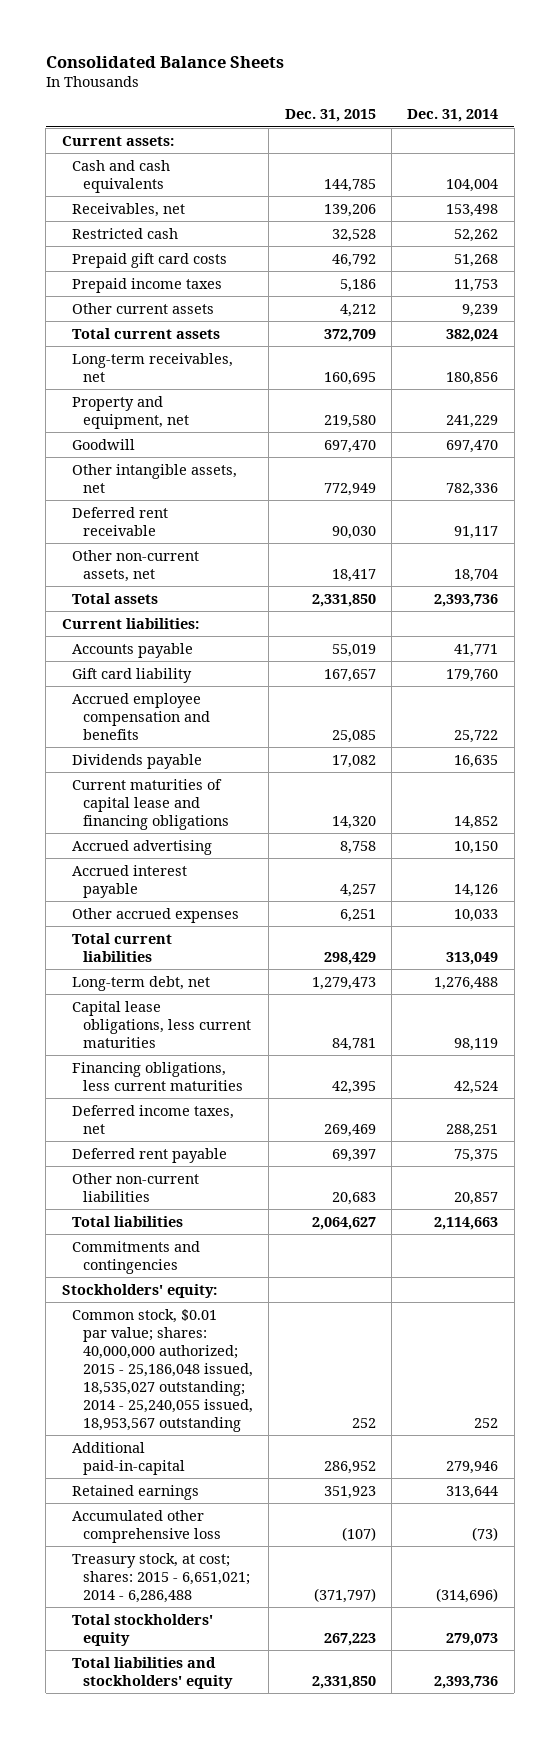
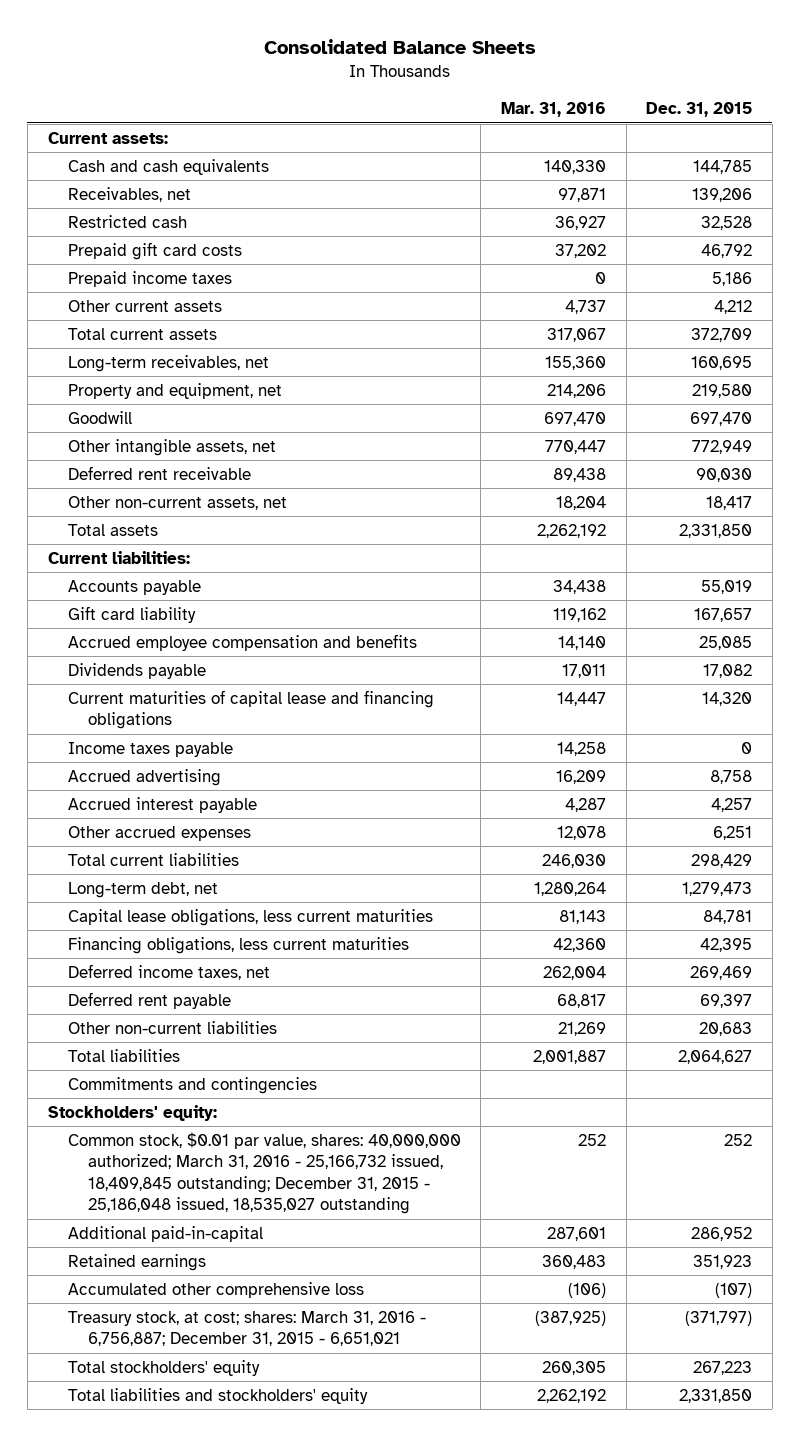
[407,109,499,123] Dec. 31, 2014 -> none
none -> [500,102,606,118] Mar. 31, 2016
none -> [67,742,233,758] Income taxes payable
[72,1308,253,1432] Common stock, $0.01 par value; shares: 40,000,000 authorized; 2015 - 25,186,048 issued, 18,535,027 outstanding; 2014 - 25,240,055 issued, 18,953,567 outstanding -> [67,1132,461,1215] Common stock, $0.01 par value, shares: 40,000,000 authorized; March 31, 2016 - 25,166,732 issued, 18,409,845 outstanding; December 31, 2015 - 25,186,048 issued, 18,535,027 outstanding
[72,1552,250,1603] Treasury stock, at cost; shares: 2015 - 6,651,021; 2014 - 6,286,488 -> [67,1311,426,1347] Treasury stock, at cost; shares: March 31, 2016 - 6,756,887; December 31, 2015 - 6,651,021

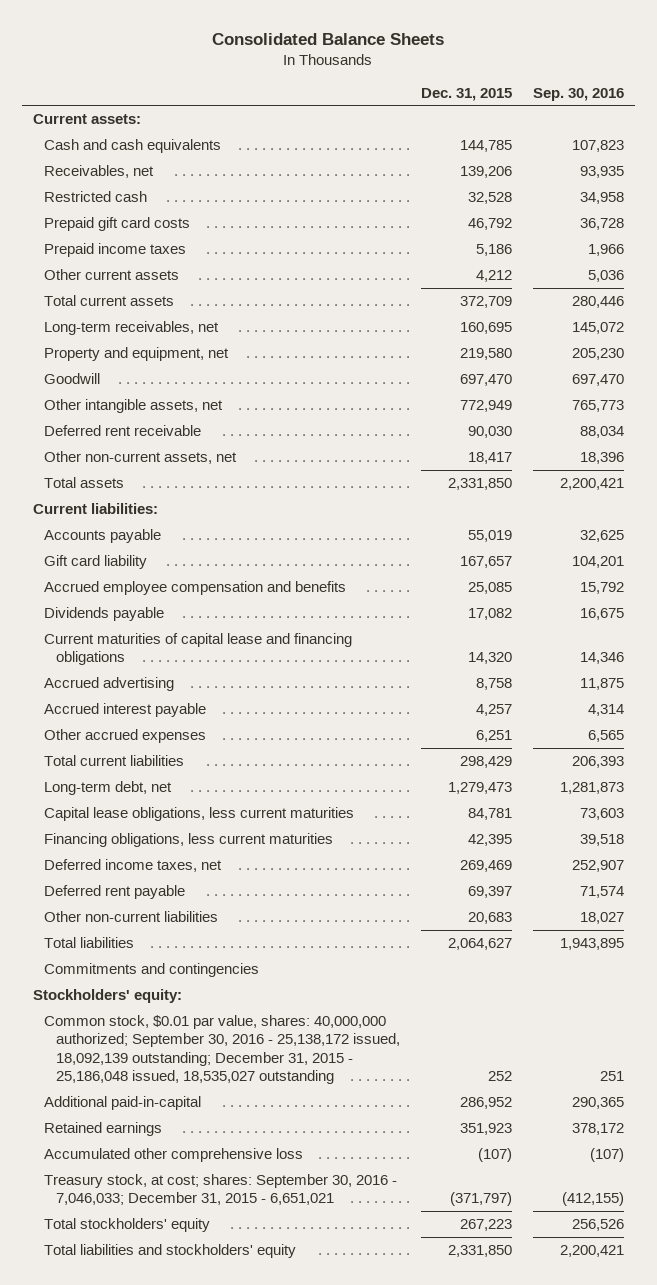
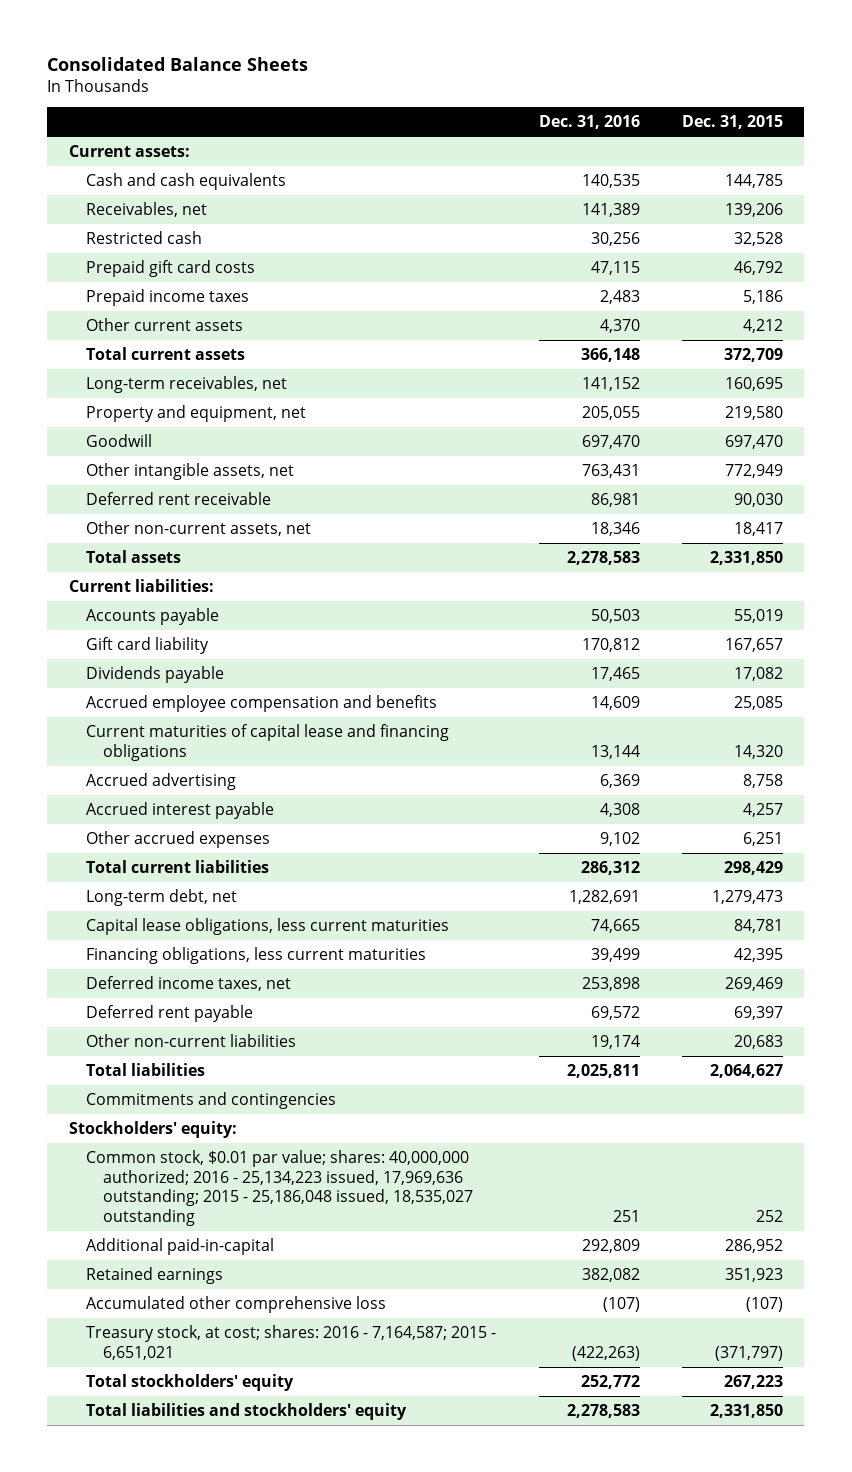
[533,87,625,101] Sep. 30, 2016 -> none
none -> [538,114,640,129] Dec. 31, 2016
[44,581,347,596] Accrued employee compensation and benefits -> [85,694,437,712] Accrued employee compensation and benefits
[44,1015,400,1085] Common stock, $0.01 par value, shares: 40,000,000 authorized; September 30, 2016 - 25,138,172 issued, 18,092,139 outstanding; December 31, 2015 - 25,186,048 issued, 18,535,027 outstanding -> [85,1149,474,1226] Common stock, $0.01 par value; shares: 40,000,000 authorized; 2016 - 25,134,223 issued, 17,969,636 outstanding; 2015 - 25,186,048 issued, 18,535,027 outstanding
[44,1174,398,1206] Treasury stock, at cost; shares: September 30, 2016 - 7,046,033; December 31, 2015 - 6,651,021 -> [85,1324,496,1360] Treasury stock, at cost; shares: 2016 - 7,164,587; 2015 - 6,651,021

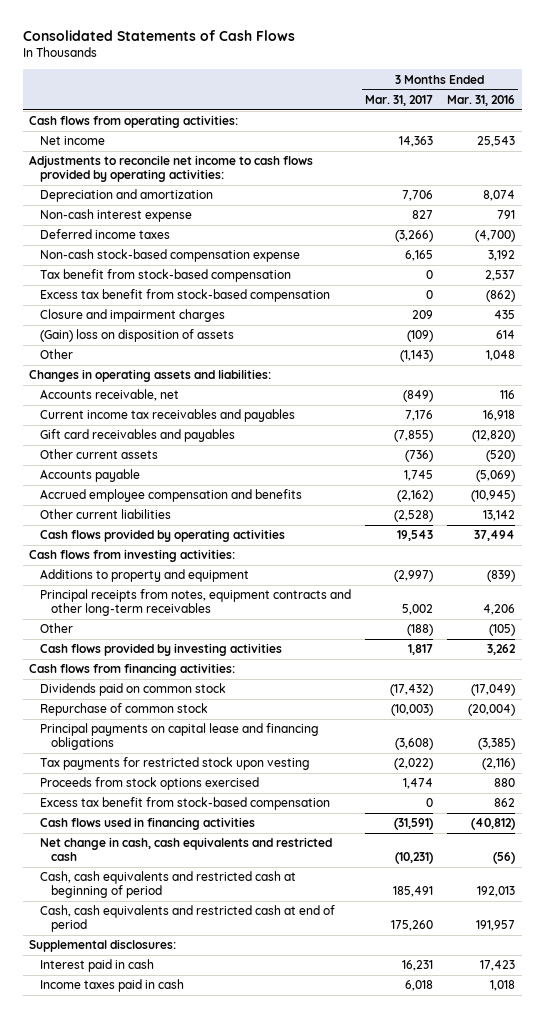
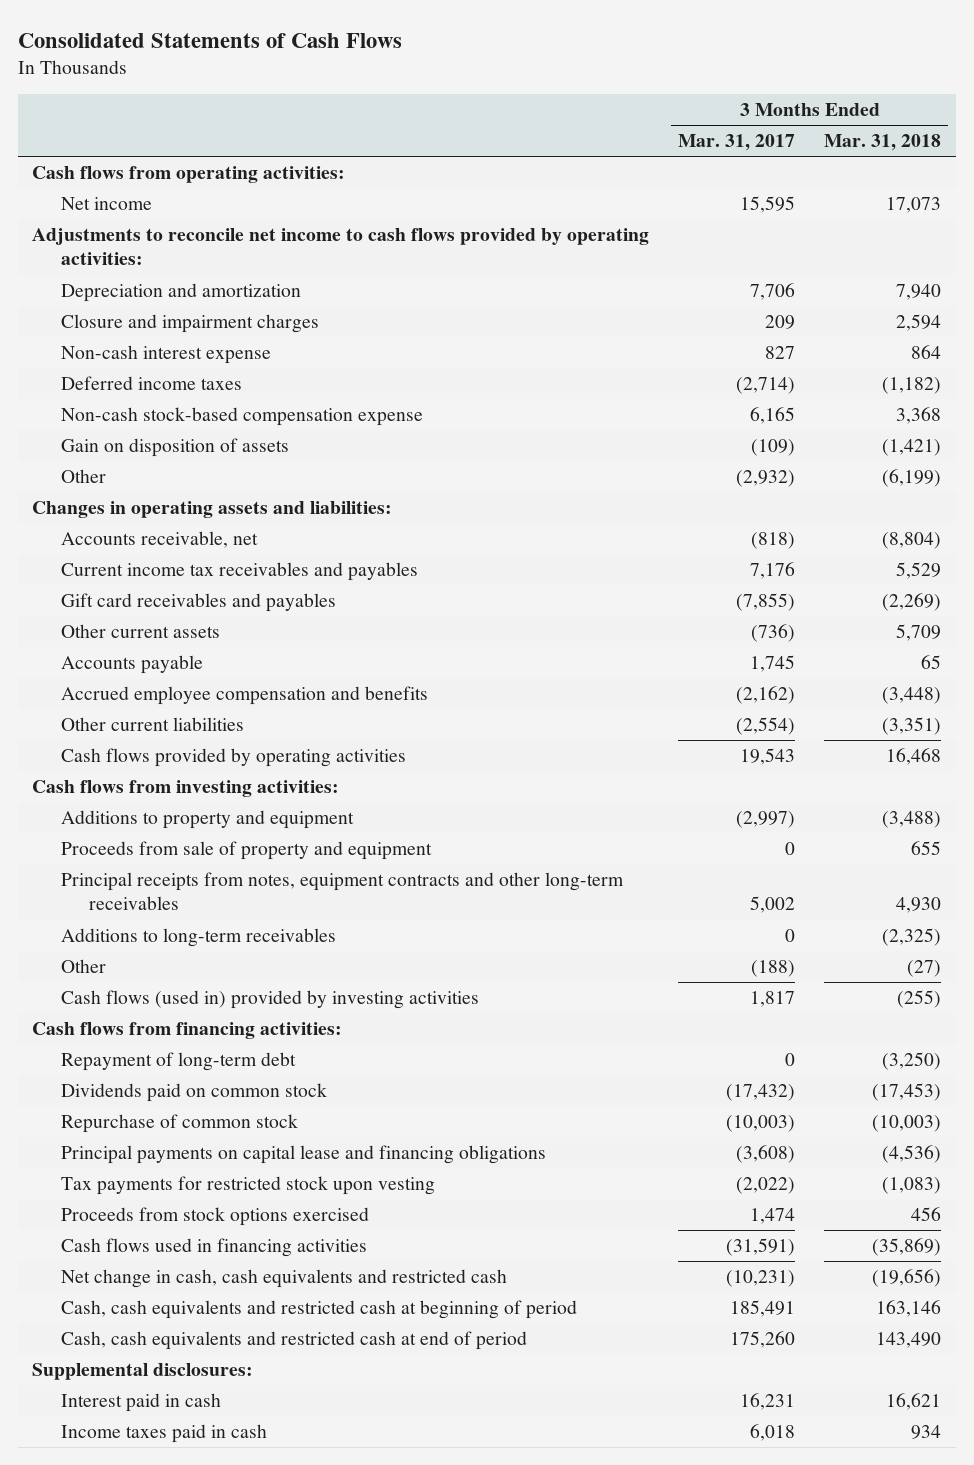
[446,95,515,107] Mar. 31, 2016 -> none
none -> [824,134,942,152] Mar. 31, 2018
[398,136,433,148] 14,363 -> [740,196,796,214] 15,595
[40,309,226,323] Closure and impairment charges -> [60,314,319,334] Closure and impairment charges
[394,230,433,243] (3,266) -> [736,377,796,395] (2,714)
[40,269,292,283] Tax benefit from stock-based compensation -> none
[40,289,331,303] Excess tax benefit from stock-based compensation -> none
[40,329,235,343] (Gain) loss on disposition of assets -> [60,438,289,458] Gain on disposition of assets
[399,350,433,363] (1,143) -> [736,470,796,488] (2,932)
[402,390,433,403] (849) -> [751,532,796,550] (818)
[393,510,433,523] (2,528) -> [736,717,796,736] (2,554)
none -> [60,841,432,861] Proceeds from sale of property and equipment
none -> [60,928,336,948] Additions to long-term receivables
[40,643,283,657] Cash flows provided by investing activities -> [60,990,479,1010] Cash flows (used in) provided by investing activities
none -> [60,1052,296,1072] Repayment of long-term debt
[40,797,331,811] Excess tax benefit from stock-based compensation -> none

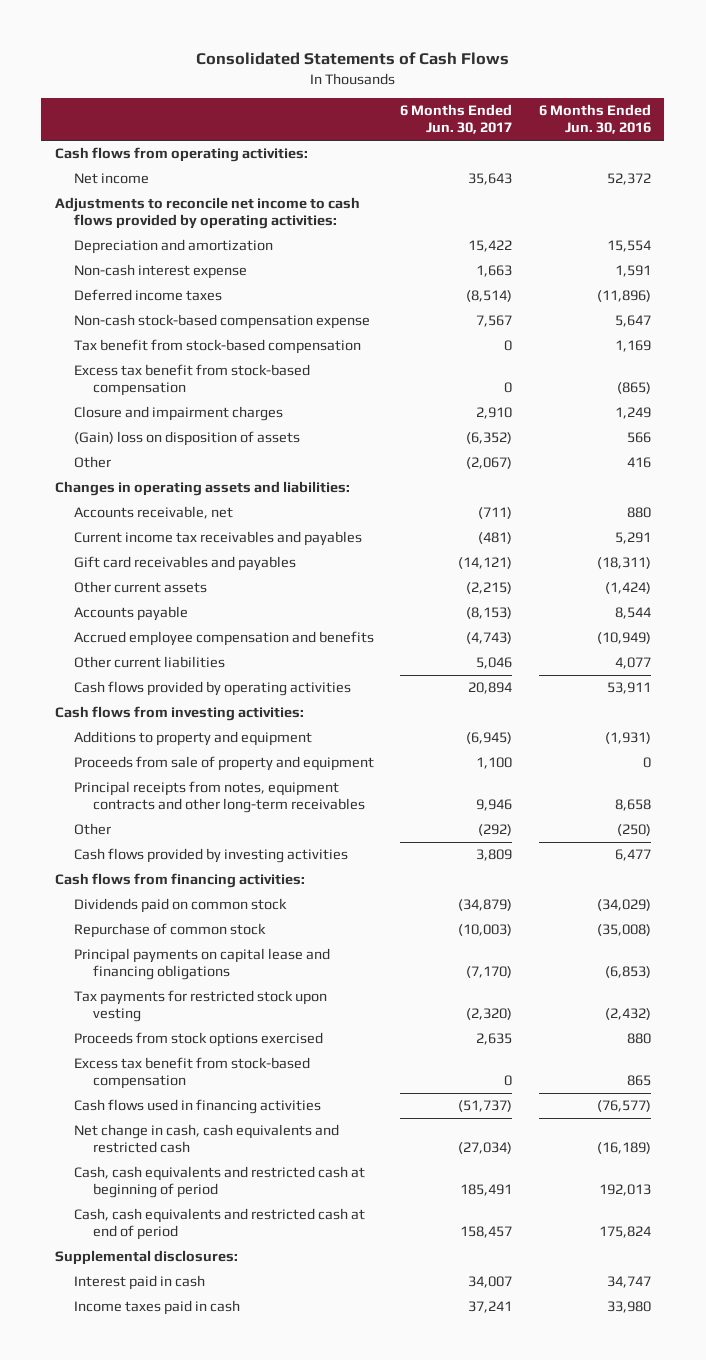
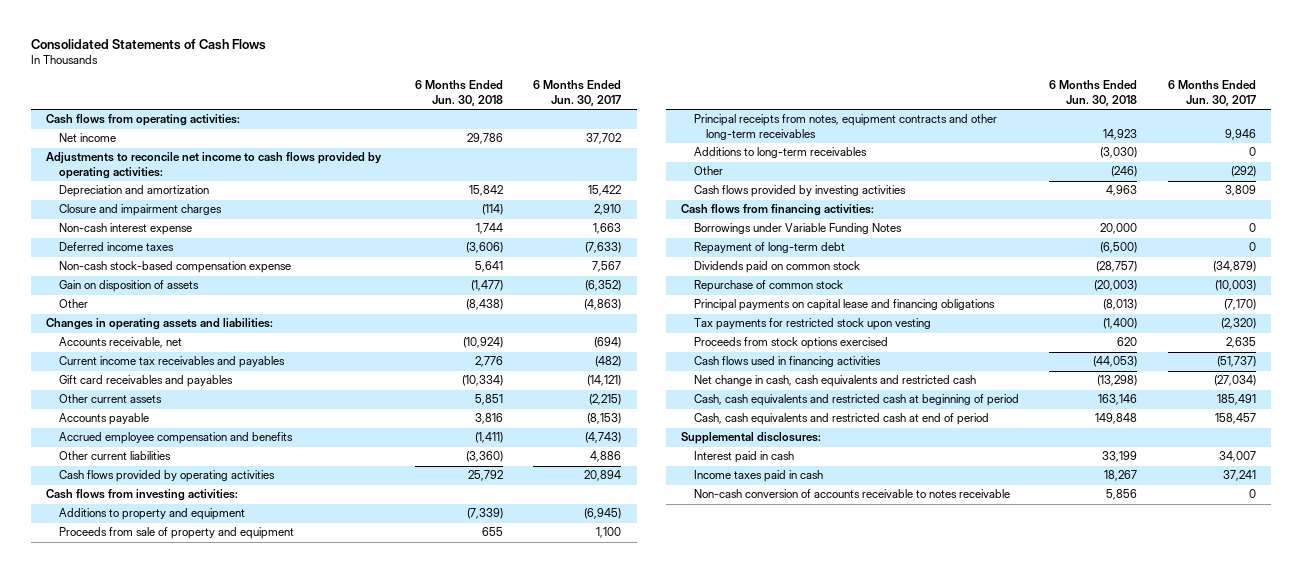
[538,104,651,135] 6 Months Ended Jun. 30, 2016 -> none
none -> [414,80,503,107] 6 Months Ended Jun. 30, 2018
[468,173,513,186] 35,643 -> [586,133,622,145] 37,702
[74,406,284,422] Closure and impairment charges -> [58,204,222,217] Closure and impairment charges
[466,290,513,303] (8,514) -> [585,242,622,254] (7,633)
[74,339,362,355] Tax benefit from stock-based compensation -> none
[74,364,311,397] Excess tax benefit from stock-based compensation -> none
[74,431,301,447] (Gain) loss on disposition of assets -> [58,280,199,293] Gain on disposition of assets
[466,457,513,470] (2,067) -> [584,299,622,311] (4,863)
[478,507,513,520] (711) -> [594,337,622,349] (694)
[478,532,513,545] (481) -> [595,356,622,368] (482)
[476,657,513,670] 5,046 -> [590,451,622,463] 4,886
none -> [693,147,867,159] Additions to long-term receivables
none -> [693,223,902,235] Borrowings under Variable Funding Notes
none -> [693,242,845,255] Repayment of long-term debt
[74,1057,311,1090] Excess tax benefit from stock-based compensation -> none
none -> [693,489,1010,499] Non-cash conversion of accounts receivable to notes receivable

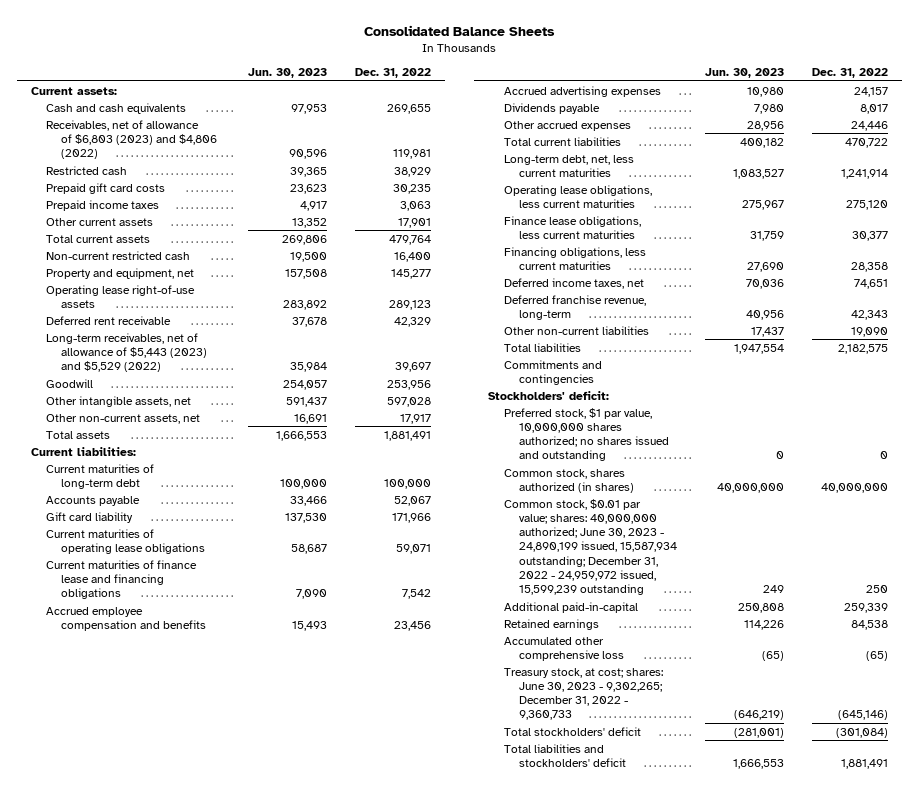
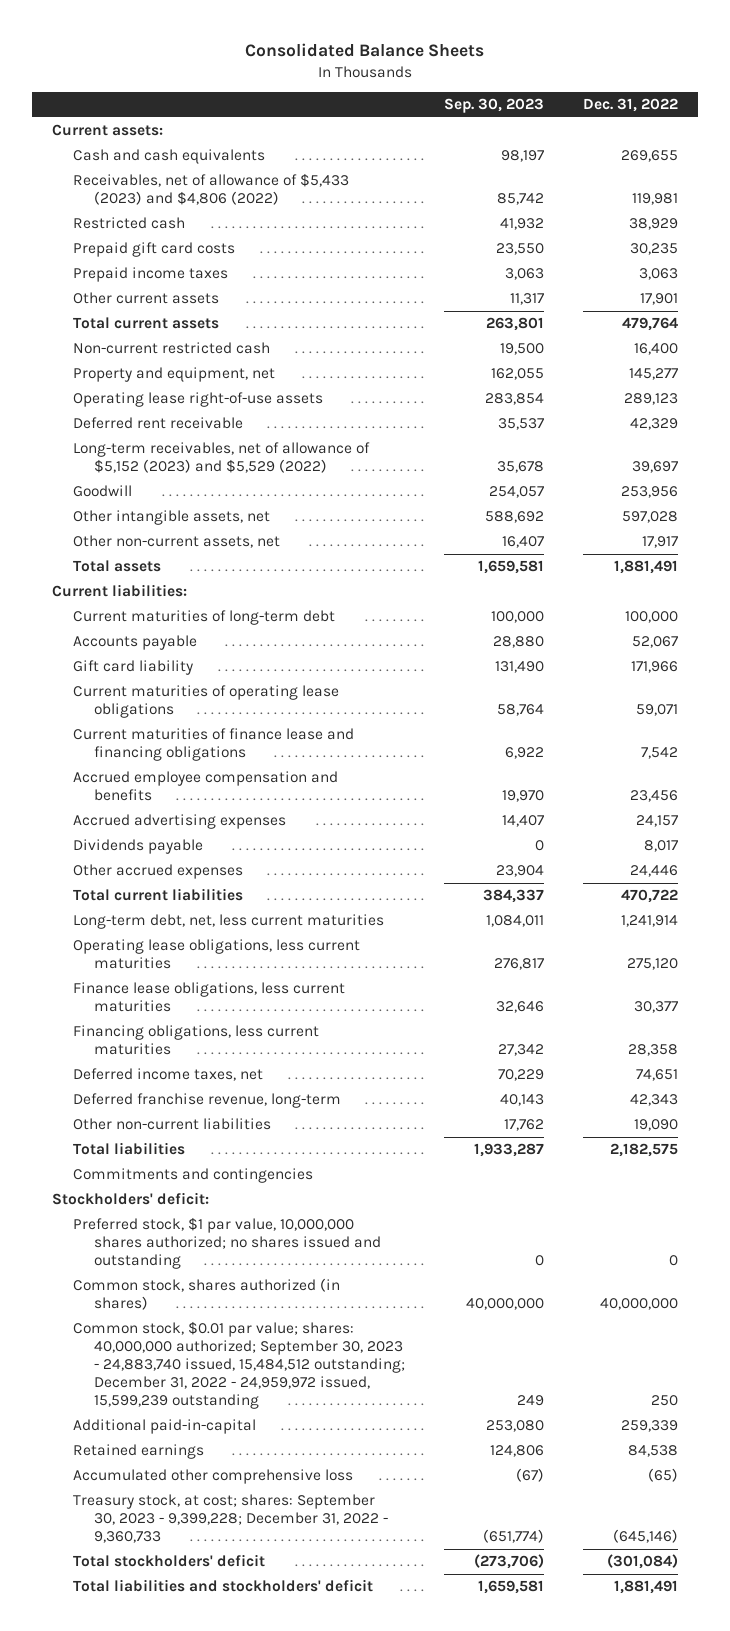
[247,68,327,79] Jun. 30, 2023 -> none
none -> [443,98,544,114] Sep. 30, 2023
[46,119,218,160] Receivables, net of allowance of $6,803 (2023) and $4,806 (2022) -> [72,173,349,206] Receivables, net of allowance of $5,433 (2023) and $4,806 (2022)
[46,332,208,373] Long-term receivables, net of allowance of $5,443 (2023) and $5,529 (2022) -> [72,442,370,474] Long-term receivables, net of allowance of $5,152 (2023) and $5,529 (2022)
[503,498,677,596] Common stock, $0.01 par value; shares: 40,000,000 authorized; June 30, 2023 - 24,890,199 issued, 15,587,934 outstanding; December 31, 2022 - 24,959,972 issued, 15,599,239 outstanding -> [72,1321,405,1410] Common stock, $0.01 par value; shares: 40,000,000 authorized; September 30, 2023 - 24,883,740 issued, 15,484,512 outstanding; December 31, 2022 - 24,959,972 issued, 15,599,239 outstanding
[503,667,663,721] Treasury stock, at cost; shares: June 30, 2023 - 9,302,265; December 31, 2022 - 9,360,733 -> [72,1494,388,1544] Treasury stock, at cost; shares: September 30, 2023 - 9,399,228; December 31, 2022 - 9,360,733

